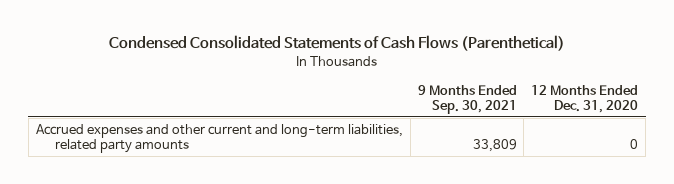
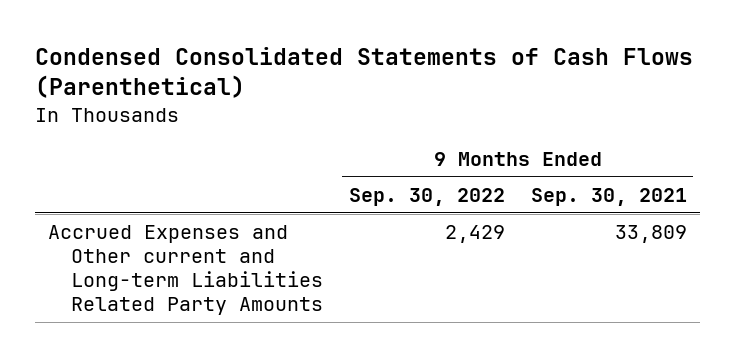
[531,84,639,113] 12 Months Ended Dec. 31, 2020 -> none
none -> [348,187,505,206] Sep. 30, 2022
[35,124,403,154] Accrued expenses and other current and long-term liabilities, related party amounts -> [47,225,323,316] Accrued Expenses and Other current and Long-term Liabilities Related Party Amounts

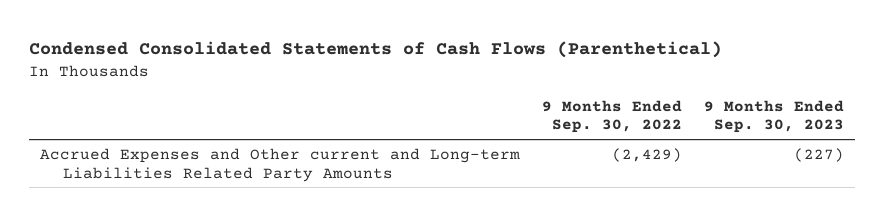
[530,187,687,206] Sep. 30, 2021 -> none
none -> [703,99,844,134] 9 Months Ended Sep. 30, 2023
[444,225,505,244] 2,429 -> [612,148,683,163] (2,429)

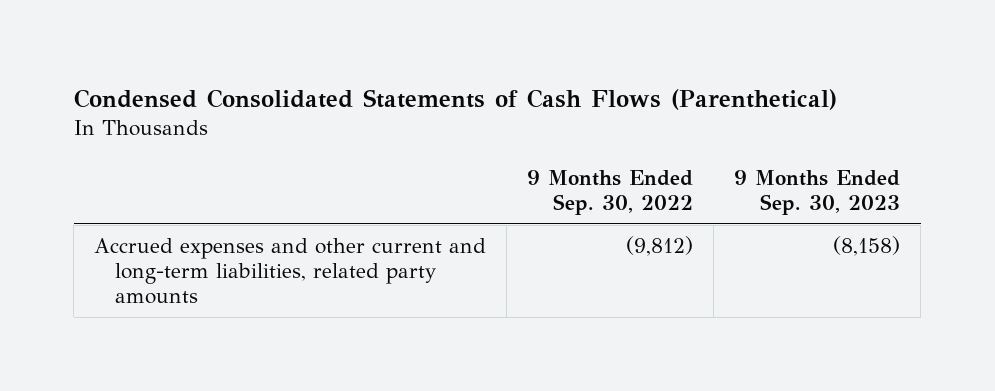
[40,148,521,182] Accrued Expenses and Other current and Long-term Liabilities Related Party Amounts -> [94,238,487,305] Accrued expenses and other current and long-term liabilities, related party amounts
[612,148,683,163] (2,429) -> [626,236,694,257] (9,812)
[793,148,844,163] (227) -> [833,236,901,257] (8,158)

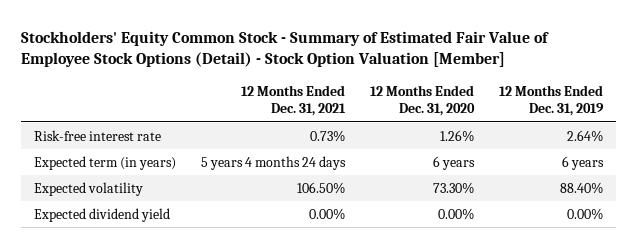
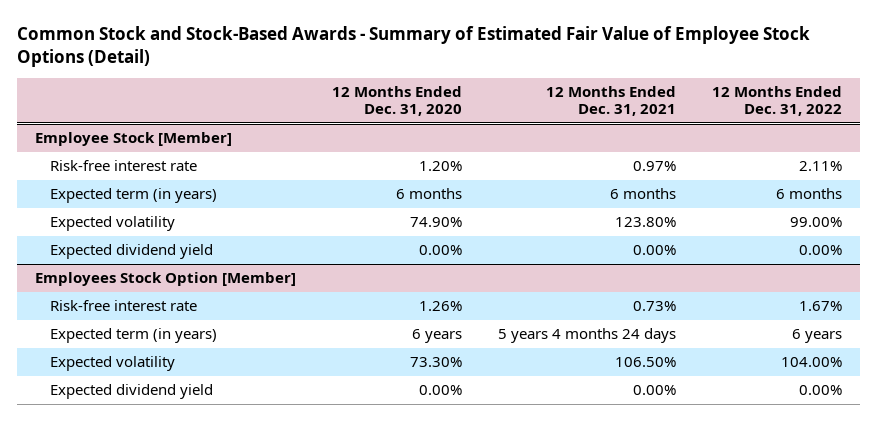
[21,30,550,68] Stockholders' Equity Common Stock - Summary of Estimated Fair Value of Employee Stock Options (Detail) - Stock Option Valuation [Member] -> [16,25,810,67] Common Stock and Stock-Based Awards - Summary of Estimated Fair Value of Employee Stock Options (Detail)
[499,84,605,117] 12 Months Ended Dec. 31, 2019 -> none
none -> [712,85,843,117] 12 Months Ended Dec. 31, 2022
none -> [34,132,232,147] Employee Stock [Member]
none -> [50,160,198,172] Risk-free interest rate
none -> [50,188,218,204] Expected term (in years)
none -> [50,216,176,232] Expected volatility
none -> [50,244,214,260] Expected dividend yield
none -> [34,272,296,287] Employees Stock Option [Member]

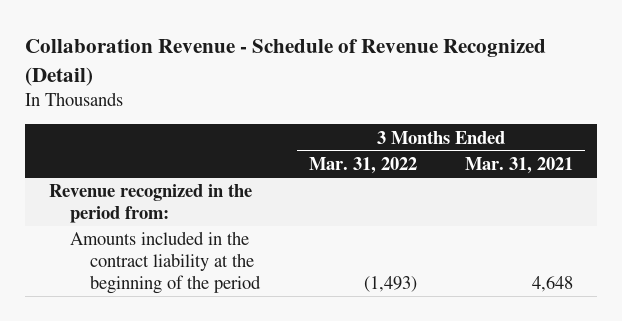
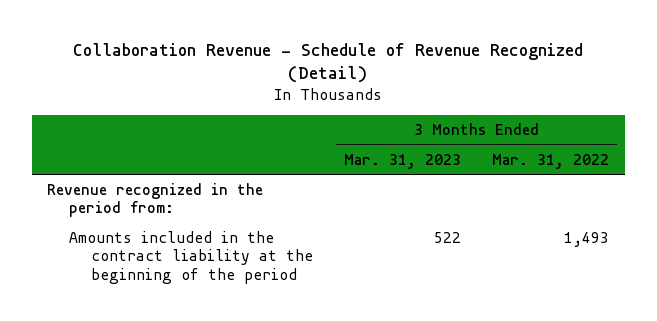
[465,157,574,175] Mar. 31, 2021 -> none
none -> [344,153,462,169] Mar. 31, 2023
[363,275,417,292] (1,493) -> [564,232,610,248] 1,493

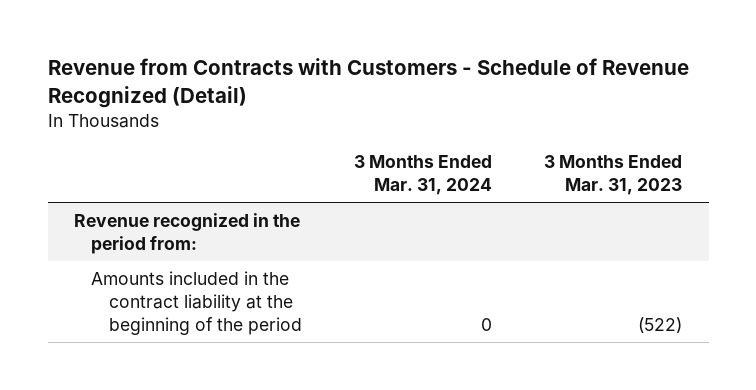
[73,42,584,84] Collaboration Revenue - Schedule of Revenue Recognized (Detail) -> [47,58,689,108] Revenue from Contracts with Customers - Schedule of Revenue Recognized (Detail)
[492,153,610,169] Mar. 31, 2022 -> none
none -> [354,155,493,196] 3 Months Ended Mar. 31, 2024
[434,232,462,244] 522 -> [638,316,683,333] (522)

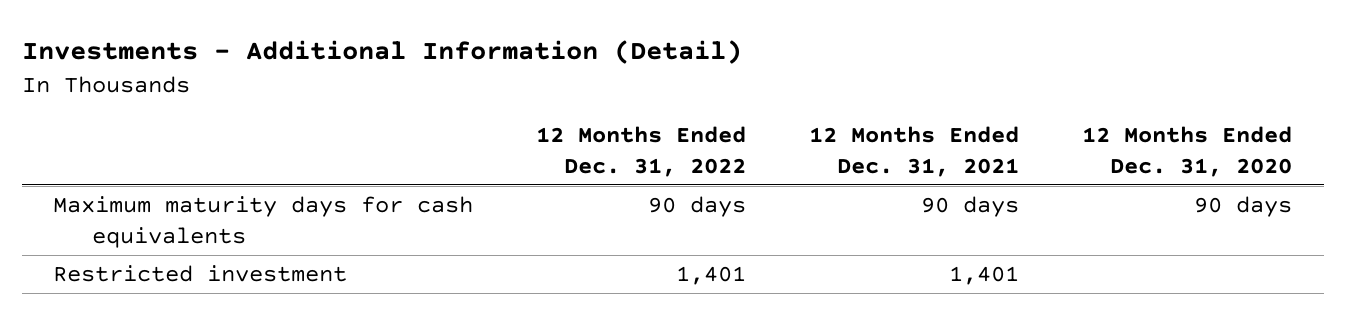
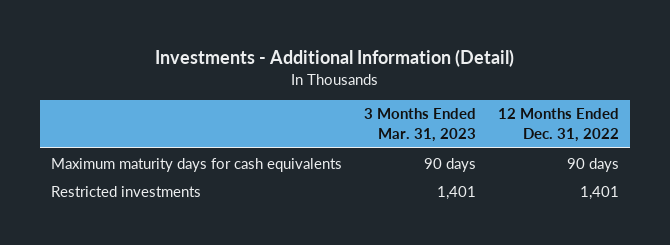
[809,125,1020,177] 12 Months Ended Dec. 31, 2021 -> none
[1082,125,1293,177] 12 Months Ended Dec. 31, 2020 -> none
none -> [363,108,476,142] 3 Months Ended Mar. 31, 2023
[53,265,348,283] Restricted investment -> [51,185,202,197] Restricted investments

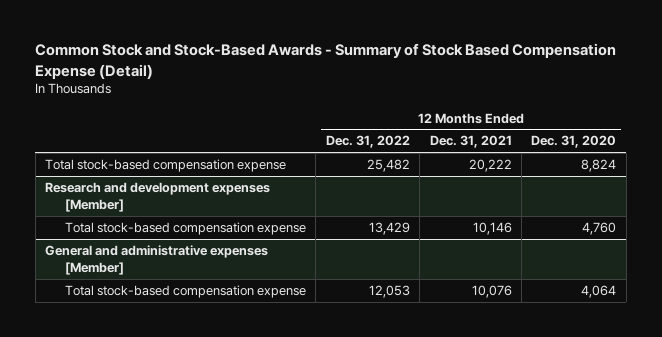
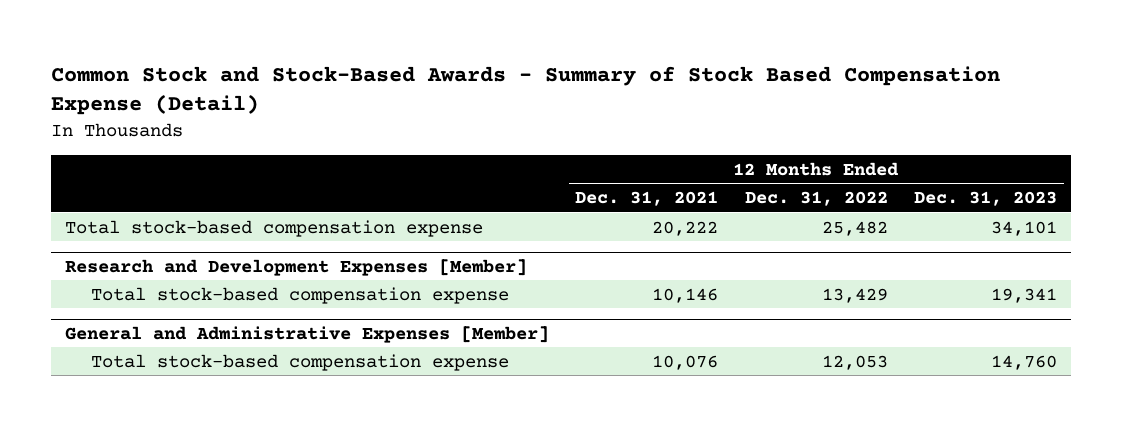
[531,135,617,149] Dec. 31, 2020 -> none
none -> [914,191,1058,207] Dec. 31, 2023
[45,182,271,212] Research and development expenses [Member] -> [64,258,527,276] Research and Development Expenses [Member]
[45,245,269,275] General and administrative expenses [Member] -> [64,325,549,343] General and Administrative Expenses [Member]

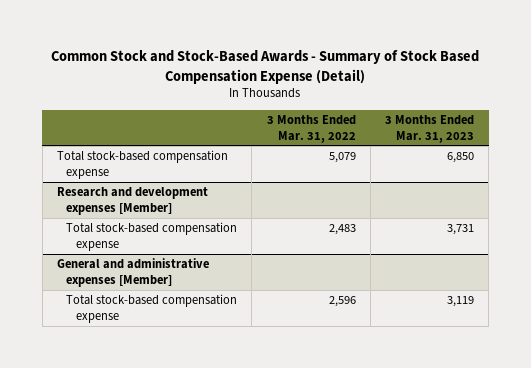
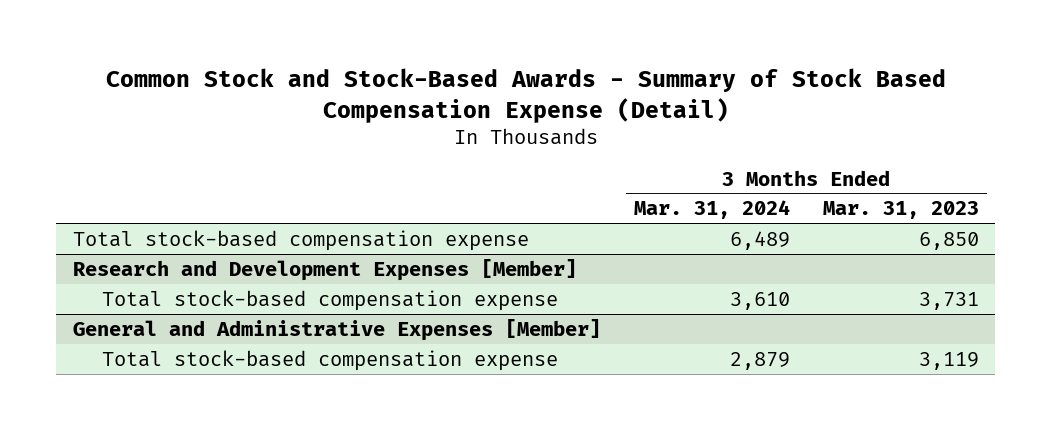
[266,114,356,143] 3 Months Ended Mar. 31, 2022 -> none
none -> [633,200,790,220] Mar. 31, 2024
[56,187,208,215] Research and development expenses [Member] -> [72,258,577,281] Research and Development Expenses [Member]
[56,258,209,287] General and administrative expenses [Member] -> [72,318,601,341] General and Administrative Expenses [Member]

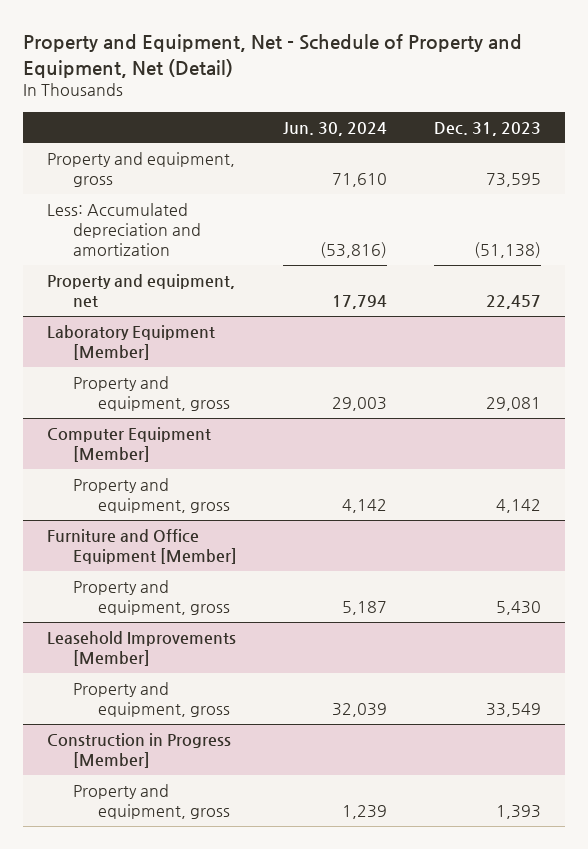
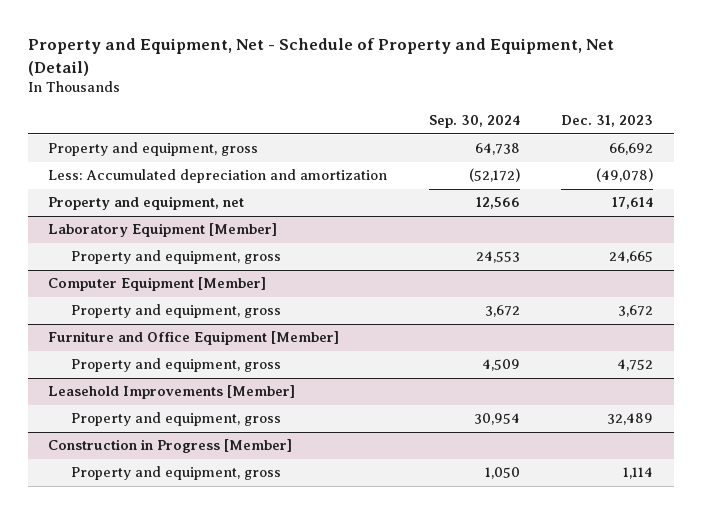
[283,121,388,136] Jun. 30, 2024 -> none
none -> [428,115,520,129] Sep. 30, 2024
[486,173,542,188] 73,595 -> [609,143,654,156] 66,692
[474,241,542,258] (51,138) -> [596,168,654,183] (49,078)
[486,295,542,310] 22,457 -> [612,197,654,210] 17,614
[486,397,542,412] 29,081 -> [609,251,654,264] 24,665
[496,499,542,514] 4,142 -> [618,305,654,318] 3,672
[496,601,542,616] 5,430 -> [617,359,654,372] 4,752
[486,703,542,718] 33,549 -> [607,413,654,426] 32,489
[496,805,542,820] 1,393 -> [623,467,654,480] 1,114

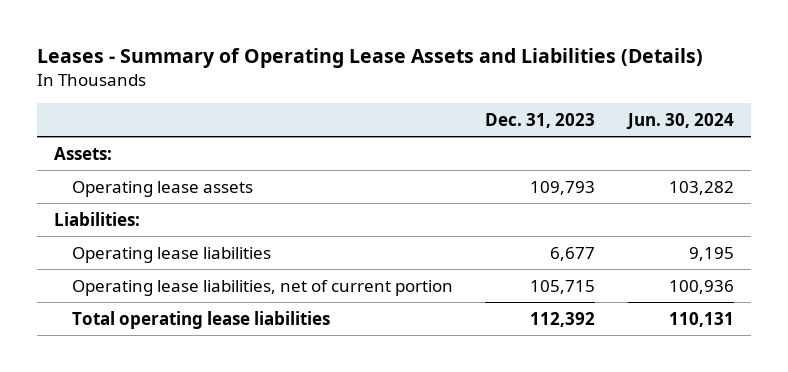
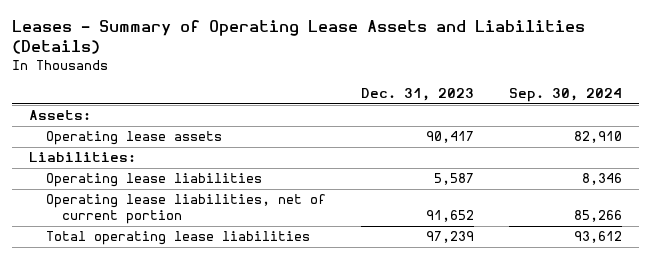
[626,112,735,130] Jun. 30, 2024 -> none
none -> [508,88,622,103] Sep. 30, 2024
[530,180,596,195] 109,793 -> [425,131,474,144] 90,417
[550,246,596,261] 6,677 -> [433,173,474,186] 5,587
[530,279,596,294] 105,715 -> [425,210,474,223] 91,652
[530,311,596,327] 112,392 -> [425,231,474,244] 97,239

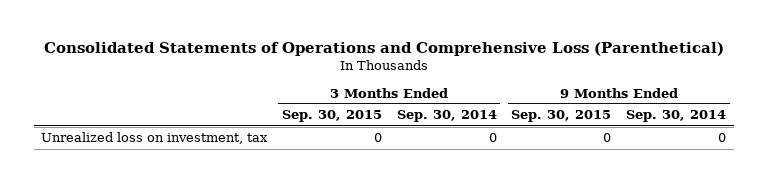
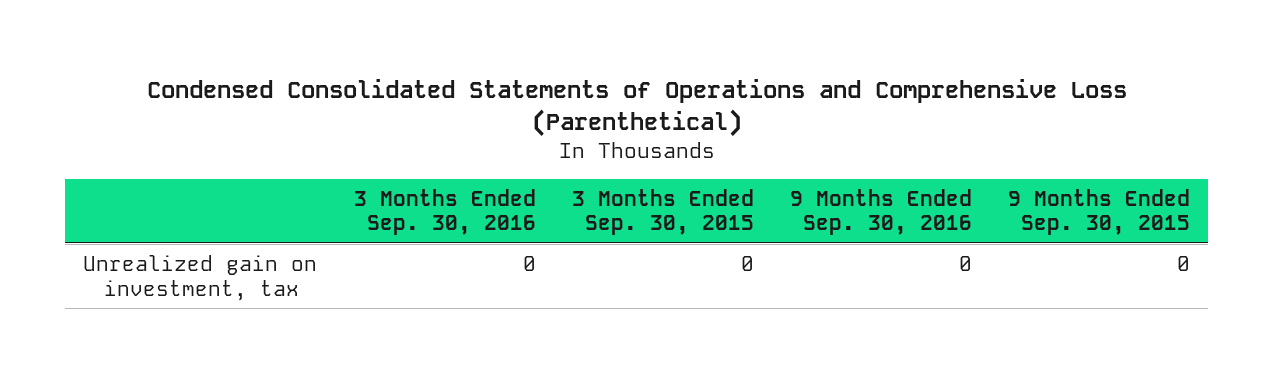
[43,42,724,57] Consolidated Statements of Operations and Comprehensive Loss (Parenthetical) -> [146,78,1127,137] Condensed Consolidated Statements of Operations and Comprehensive Loss (Parenthetical)
[396,110,497,123] Sep. 30, 2014 -> none
[626,110,727,123] Sep. 30, 2014 -> none
none -> [353,188,536,236] 3 Months Ended Sep. 30, 2016
none -> [789,188,972,236] 9 Months Ended Sep. 30, 2016
[41,132,269,145] Unrealized loss on investment, tax -> [83,255,318,301] Unrealized gain on investment, tax

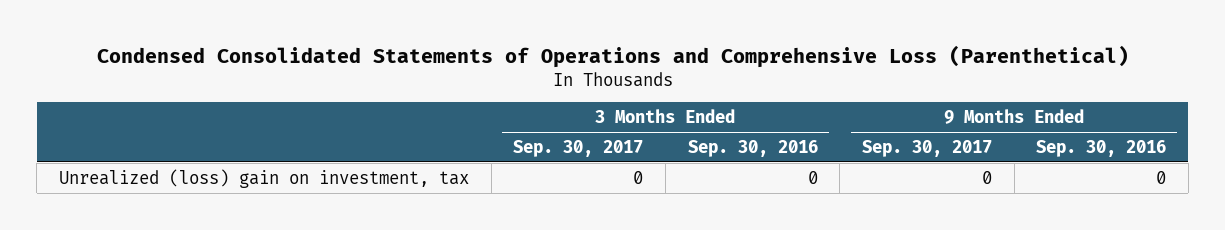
[571,188,754,236] 3 Months Ended Sep. 30, 2015 -> none
[1008,188,1191,236] 9 Months Ended Sep. 30, 2015 -> none
none -> [513,139,644,157] Sep. 30, 2017
none -> [861,139,992,157] Sep. 30, 2017
[83,255,318,301] Unrealized gain on investment, tax -> [59,168,470,188] Unrealized (loss) gain on investment, tax

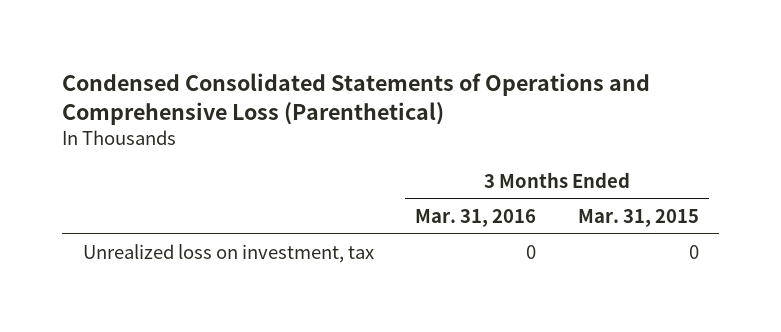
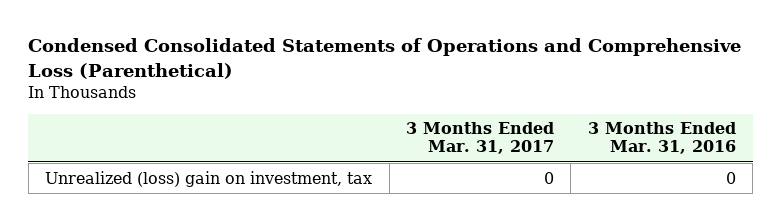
[577,208,699,227] Mar. 31, 2015 -> none
none -> [406,122,555,155] 3 Months Ended Mar. 31, 2017
[82,244,374,264] Unrealized loss on investment, tax -> [45,170,373,187] Unrealized (loss) gain on investment, tax

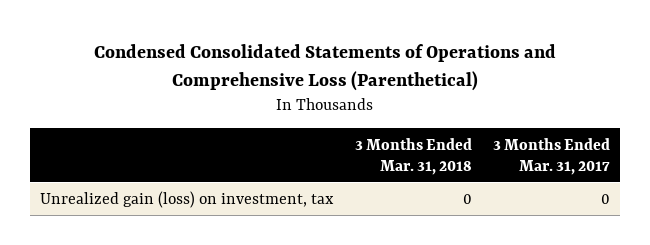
[587,122,736,155] 3 Months Ended Mar. 31, 2016 -> none
none -> [354,137,472,175] 3 Months Ended Mar. 31, 2018
[45,170,373,187] Unrealized (loss) gain on investment, tax -> [40,191,335,209] Unrealized gain (loss) on investment, tax

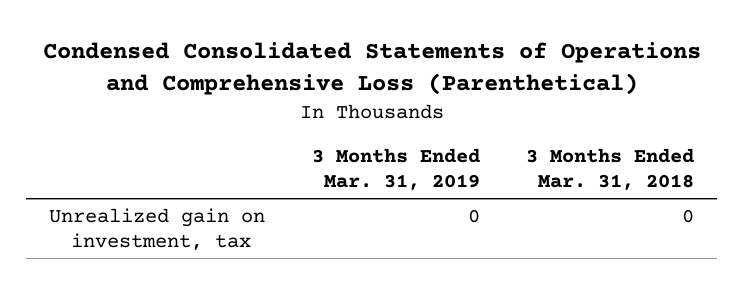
[492,137,610,175] 3 Months Ended Mar. 31, 2017 -> none
none -> [311,147,480,191] 3 Months Ended Mar. 31, 2019
[40,191,335,209] Unrealized gain (loss) on investment, tax -> [49,207,266,251] Unrealized gain on investment, tax

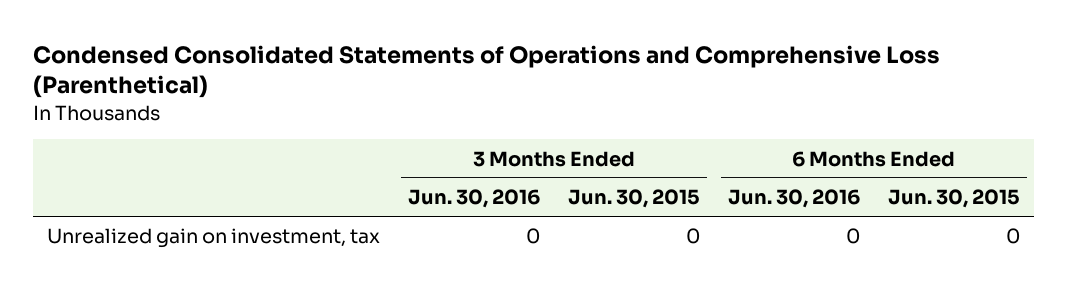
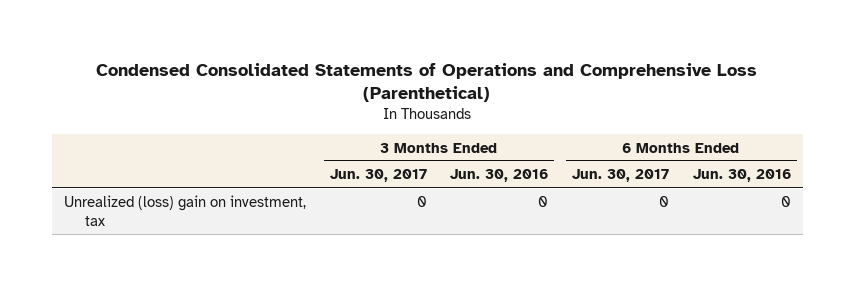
[568,189,701,209] Jun. 30, 2015 -> none
[888,189,1021,209] Jun. 30, 2015 -> none
none -> [329,169,427,183] Jun. 30, 2017
none -> [572,169,670,183] Jun. 30, 2017
[47,228,381,249] Unrealized gain on investment, tax -> [63,195,306,226] Unrealized (loss) gain on investment, tax

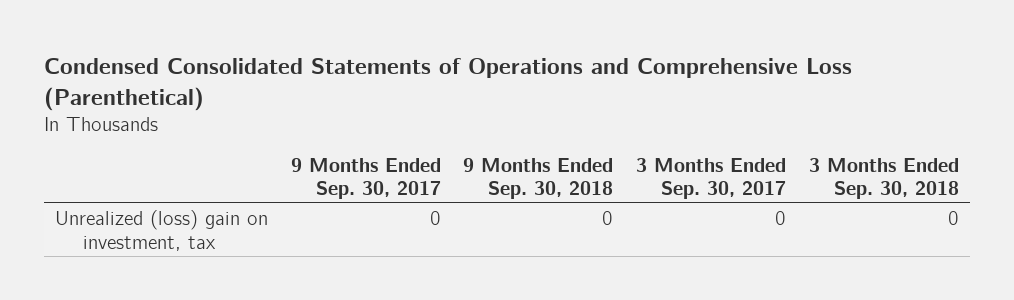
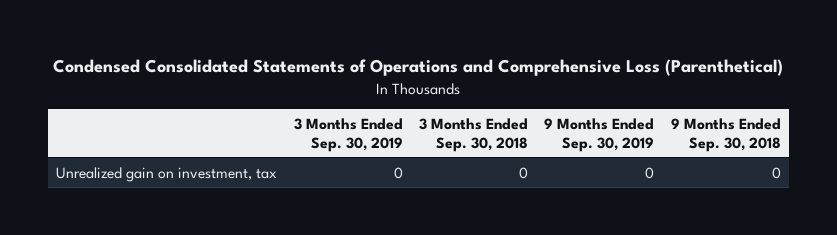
[290,157,441,200] 9 Months Ended Sep. 30, 2017 -> none
[635,157,786,200] 3 Months Ended Sep. 30, 2017 -> none
none -> [293,118,403,152] 3 Months Ended Sep. 30, 2019
none -> [544,118,655,152] 9 Months Ended Sep. 30, 2019
[55,210,269,251] Unrealized (loss) gain on investment, tax -> [56,166,278,182] Unrealized gain on investment, tax

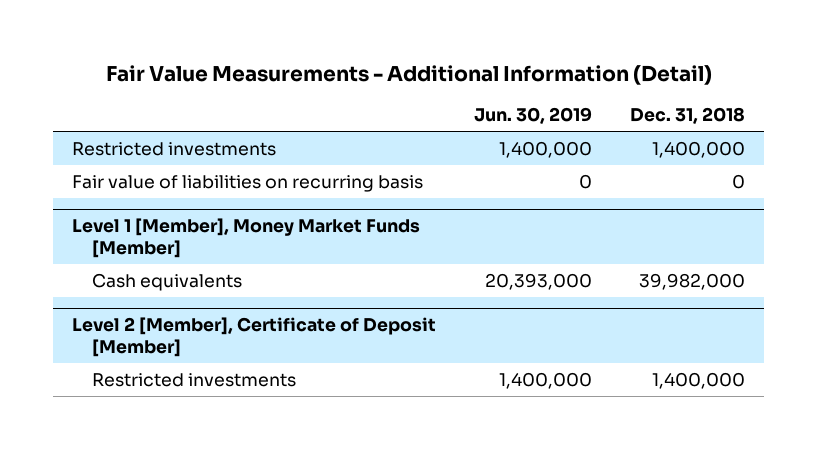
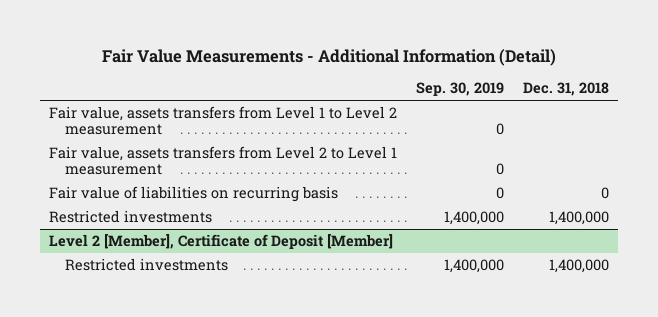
[474,107,593,125] Jun. 30, 2019 -> none
none -> [416,82,505,97] Sep. 30, 2019
none -> [49,105,398,136] Fair value, assets transfers from Level 1 to Level 2 measurement
none -> [49,145,398,176] Fair value, assets transfers from Level 2 to Level 1 measurement
[72,217,421,258] Level 1 [Member], Money Market Funds [Member] -> none
[91,272,242,291] Cash equivalents -> none
[72,141,277,156] Restricted investments -> [49,209,213,223] Restricted investments

